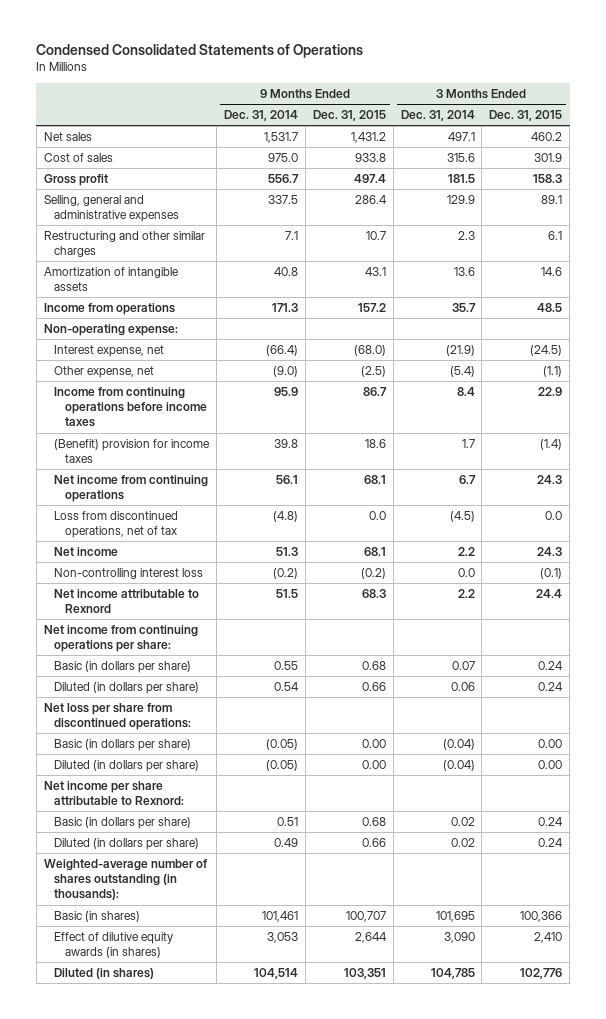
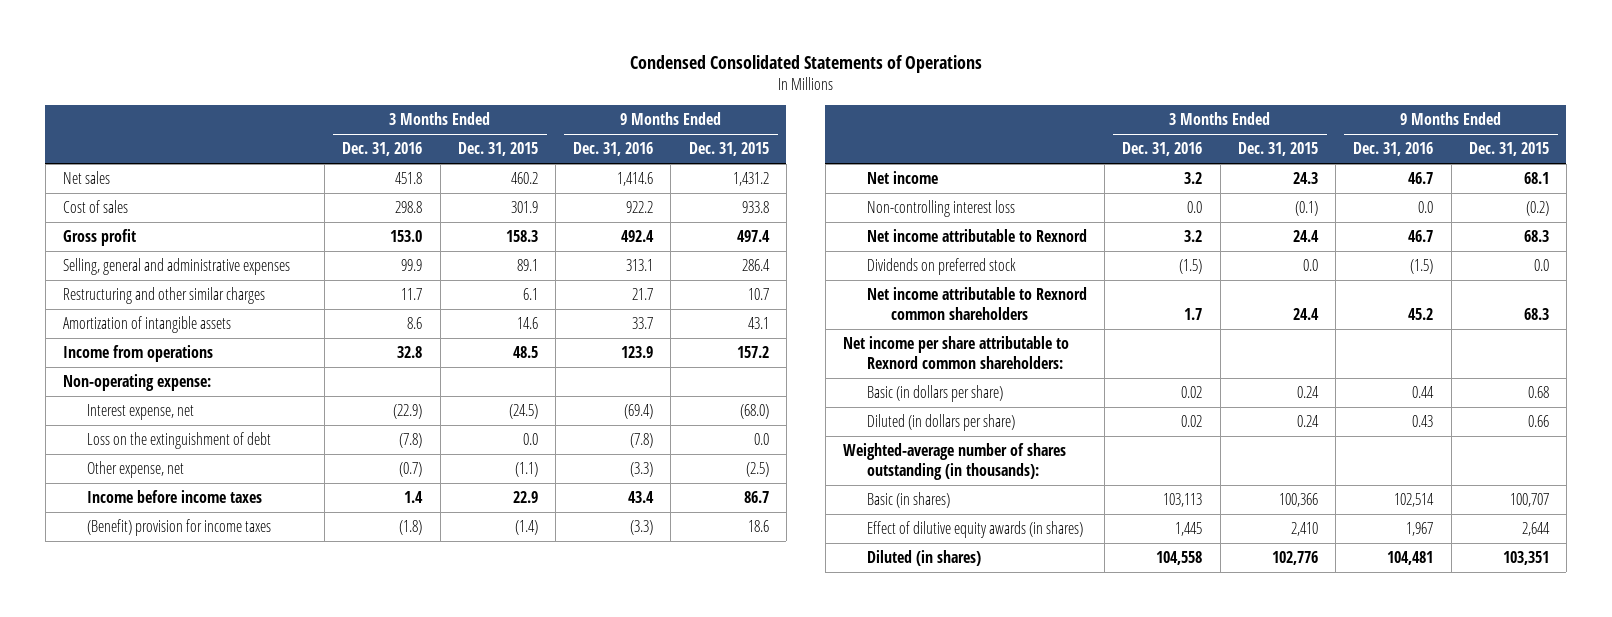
[224,110,299,122] Dec. 31, 2014 -> none
[400,110,475,122] Dec. 31, 2014 -> none
none -> [342,142,423,157] Dec. 31, 2016
none -> [573,142,654,157] Dec. 31, 2016
none -> [86,431,271,449] Loss on the extinguishment of debt
[54,386,208,428] Income from continuing operations before income taxes -> [86,489,262,503] Income before income taxes
[54,474,209,503] Net income from continuing operations -> none
[54,510,179,539] Loss from discontinued operations, net of tax -> none
[43,624,198,653] Net income from continuing operations per share: -> none
[54,660,192,673] Basic (in dollars per share) -> none
[54,681,200,694] Diluted (in dollars per share) -> none
[43,702,192,731] Net loss per share from discontinued operations: -> none
[54,738,192,751] Basic (in dollars per share) -> none
[54,759,200,772] Diluted (in dollars per share) -> none
none -> [866,257,1016,275] Dividends on preferred stock
none -> [866,286,1087,320] Net income attributable to Rexnord common shareholders
[43,780,185,806] Net income per share attributable to Rexnord: -> [842,335,1069,369] Net income per share attributable to Rexnord common shareholders:

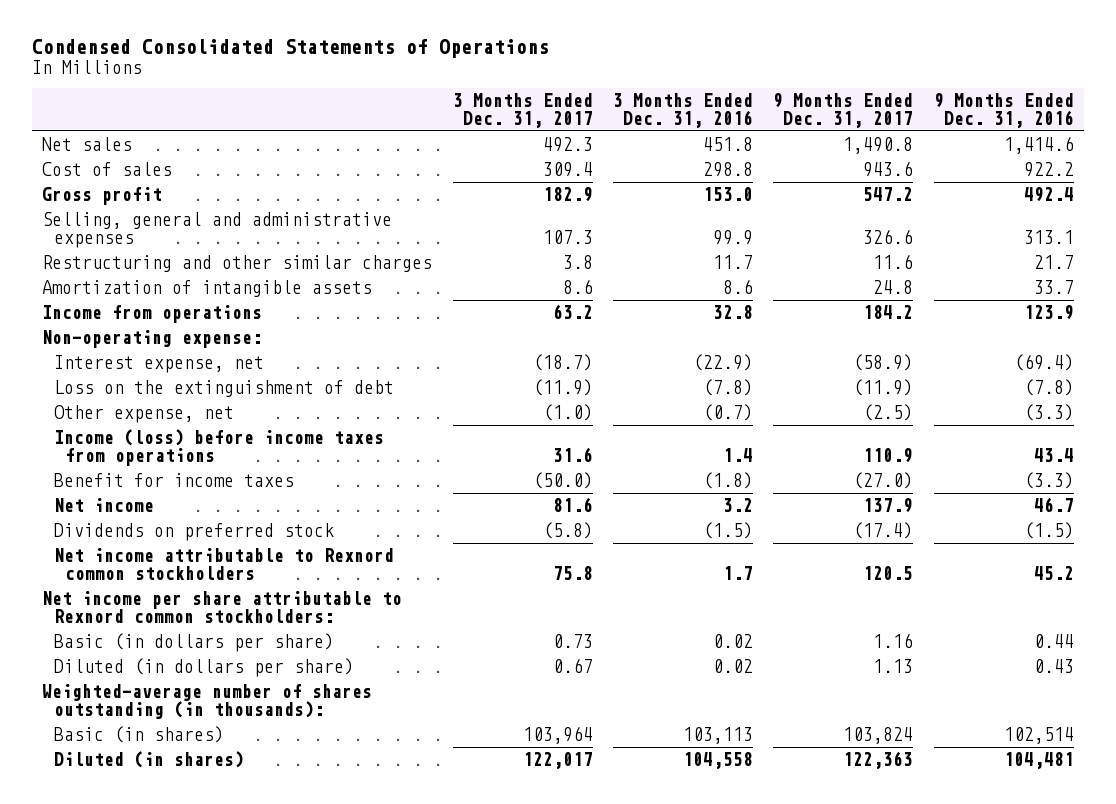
[457,142,538,157] Dec. 31, 2015 -> none
[688,142,769,157] Dec. 31, 2015 -> none
none -> [452,92,593,129] 3 Months Ended Dec. 31, 2017
none -> [773,92,914,129] 9 Months Ended Dec. 31, 2017
[86,489,262,503] Income before income taxes -> [53,429,384,467] Income (loss) before income taxes from operations
[86,518,271,536] (Benefit) provision for income taxes -> [53,473,294,488] Benefit for income taxes
[866,199,1015,217] Non-controlling interest loss -> none
[866,228,1087,242] Net income attributable to Rexnord -> none
[866,286,1087,320] Net income attributable to Rexnord common shareholders -> [53,548,394,581] Net income attributable to Rexnord common stockholders
[842,335,1069,369] Net income per share attributable to Rexnord common shareholders: -> [42,591,403,624] Net income per share attributable to Rexnord common stockholders:
[866,520,1083,538] Effect of dilutive equity awards (in shares) -> none

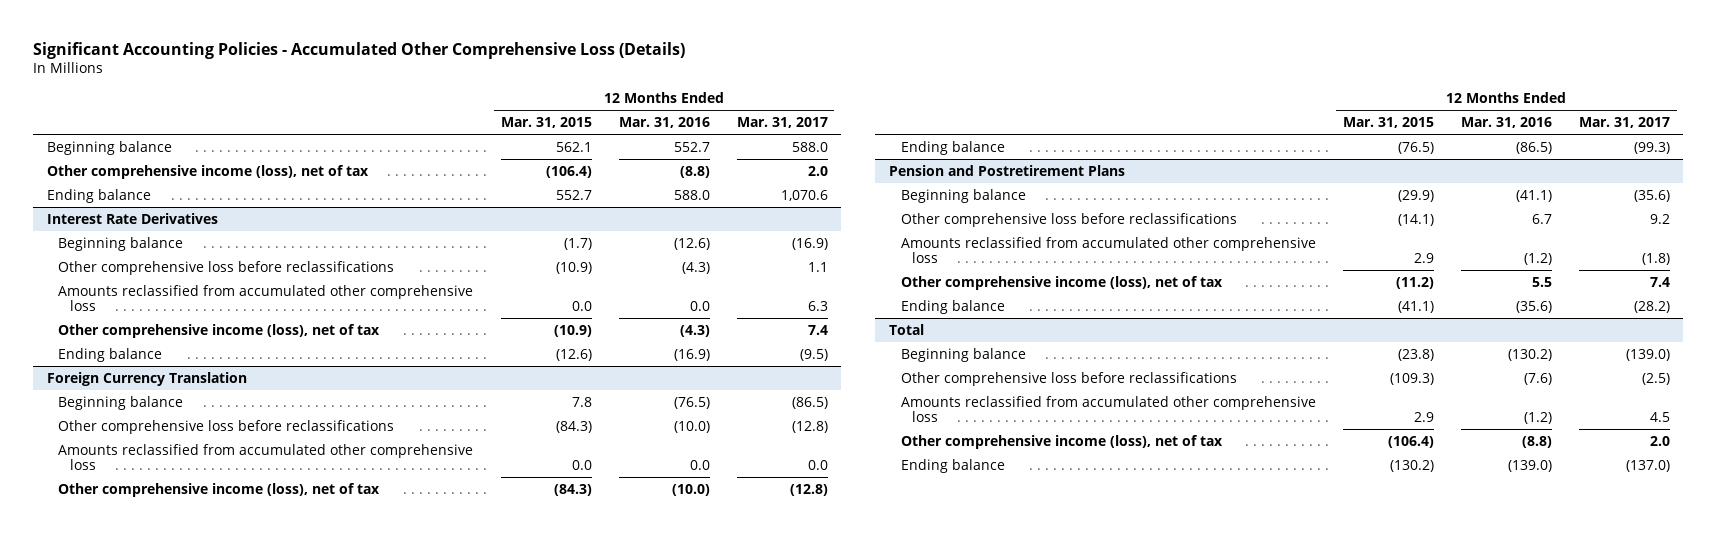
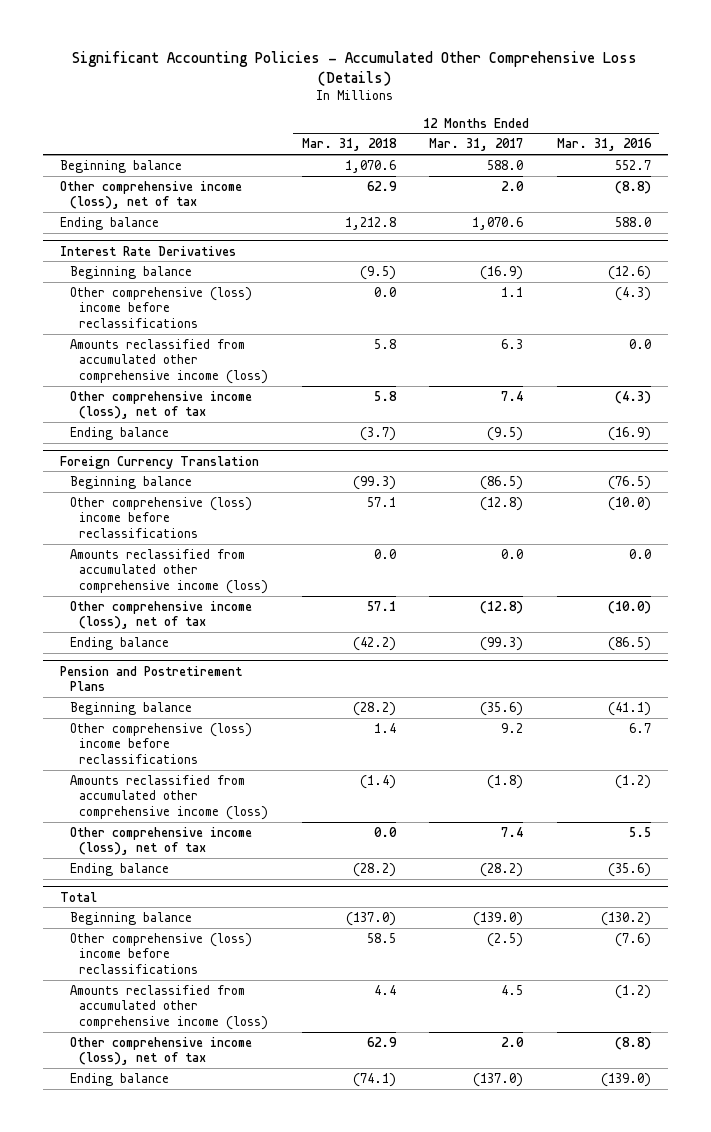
[500,117,592,129] Mar. 31, 2015 -> none
none -> [301,138,397,152] Mar. 31, 2018
[58,260,395,275] Other comprehensive loss before reclassifications -> [69,286,252,329] Other comprehensive (loss) income before reclassifications
[58,284,474,312] Amounts reclassified from accumulated other comprehensive loss -> [69,338,269,385] Amounts reclassified from accumulated other comprehensive income (loss)
[58,419,395,434] Other comprehensive loss before reclassifications -> [69,496,252,539] Other comprehensive (loss) income before reclassifications
[58,443,474,471] Amounts reclassified from accumulated other comprehensive loss -> [69,548,269,595] Amounts reclassified from accumulated other comprehensive income (loss)
[900,212,1237,227] Other comprehensive loss before reclassifications -> [69,722,252,765] Other comprehensive (loss) income before reclassifications
[900,236,1316,264] Amounts reclassified from accumulated other comprehensive loss -> [69,774,269,821] Amounts reclassified from accumulated other comprehensive income (loss)
[900,371,1237,386] Other comprehensive loss before reclassifications -> [69,932,252,975] Other comprehensive (loss) income before reclassifications
[900,395,1316,423] Amounts reclassified from accumulated other comprehensive loss -> [69,984,269,1031] Amounts reclassified from accumulated other comprehensive income (loss)

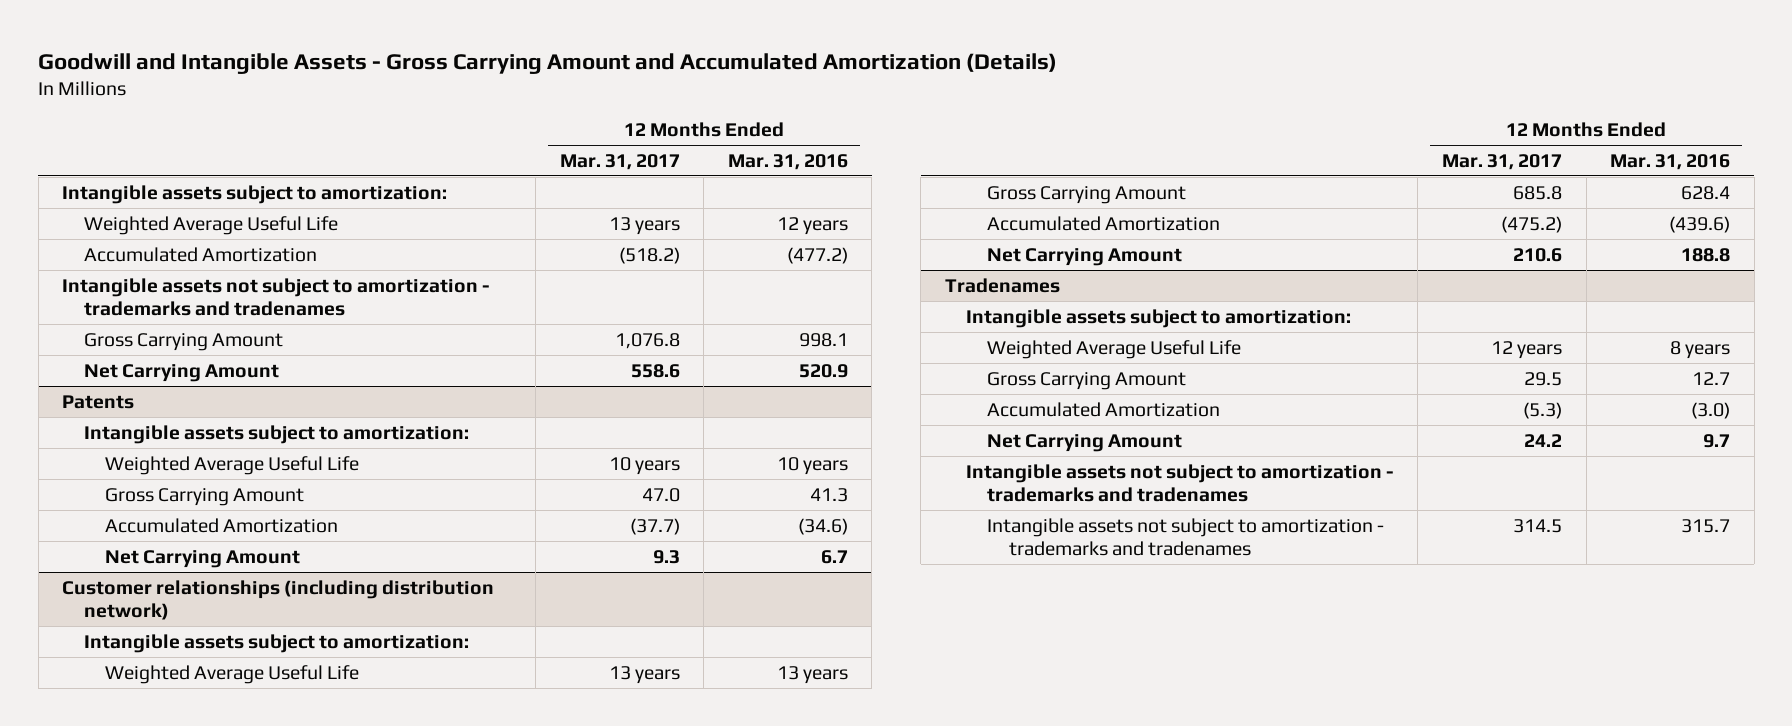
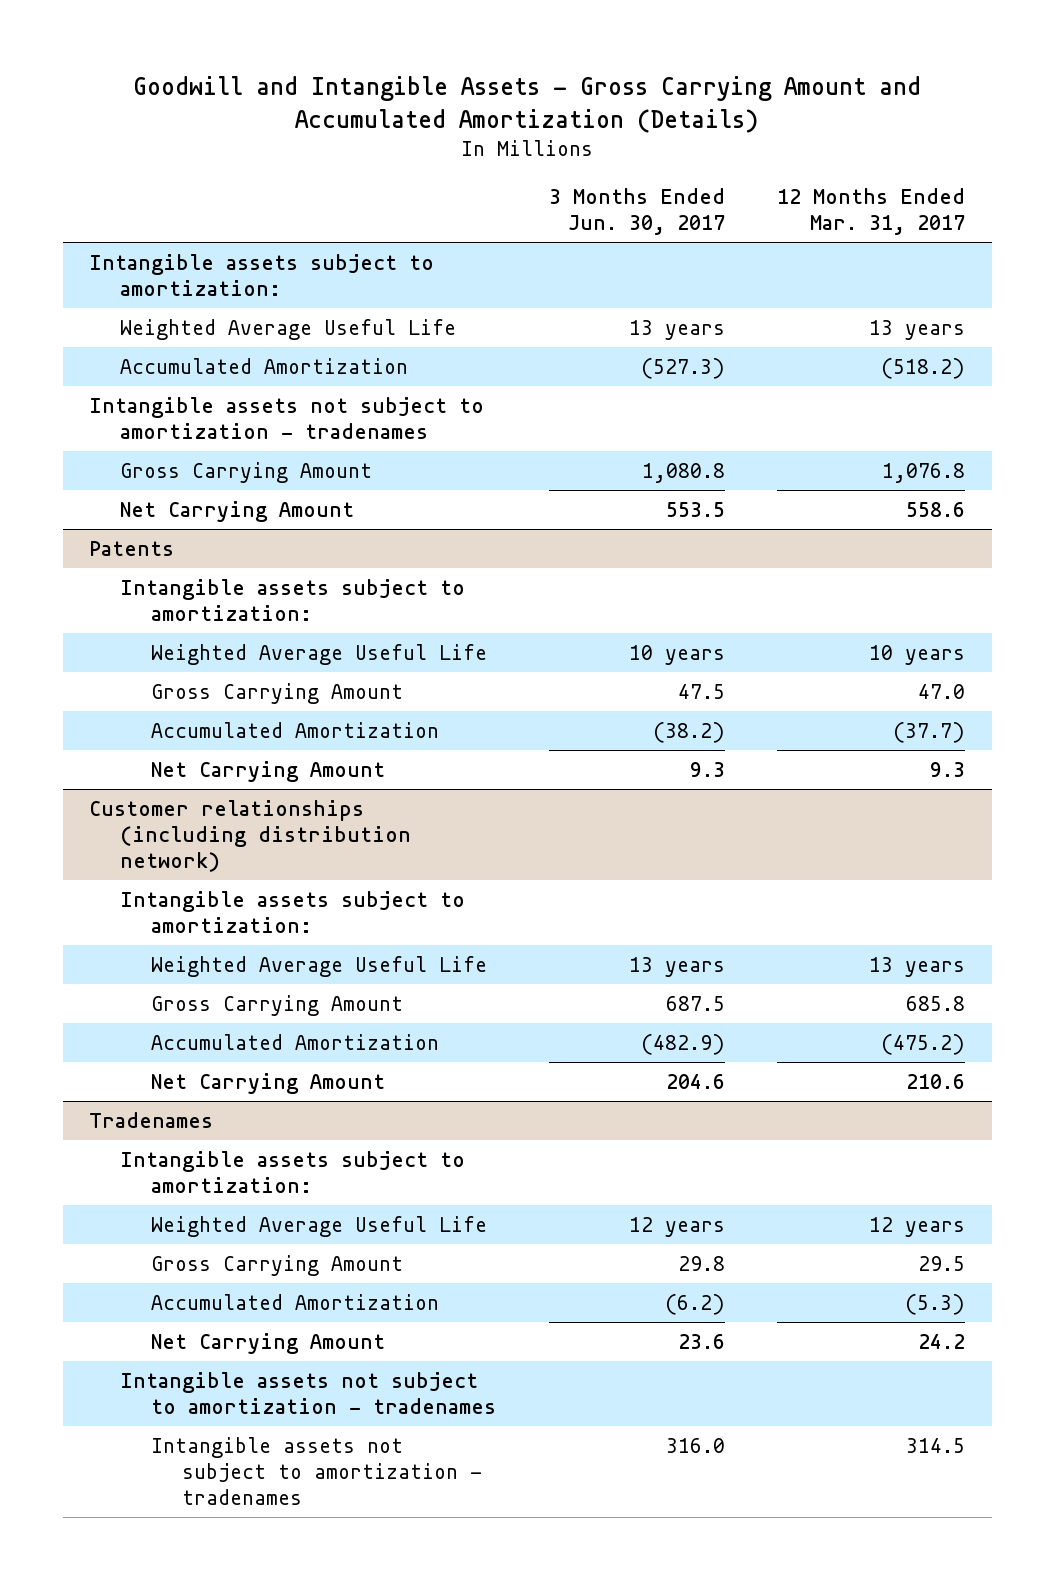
[727,153,848,170] Mar. 31, 2016 -> none
none -> [548,187,725,236] 3 Months Ended Jun. 30, 2017
[62,277,491,316] Intangible assets not subject to amortization - trademarks and tradenames -> [88,396,484,439] Intangible assets not subject to amortization - tradenames
[965,463,1394,502] Intangible assets not subject to amortization - trademarks and tradenames -> [120,1371,497,1414] Intangible assets not subject to amortization - tradenames
[987,517,1385,556] Intangible assets not subject to amortization - trademarks and tradenames -> [151,1436,483,1505] Intangible assets not subject to amortization - tradenames

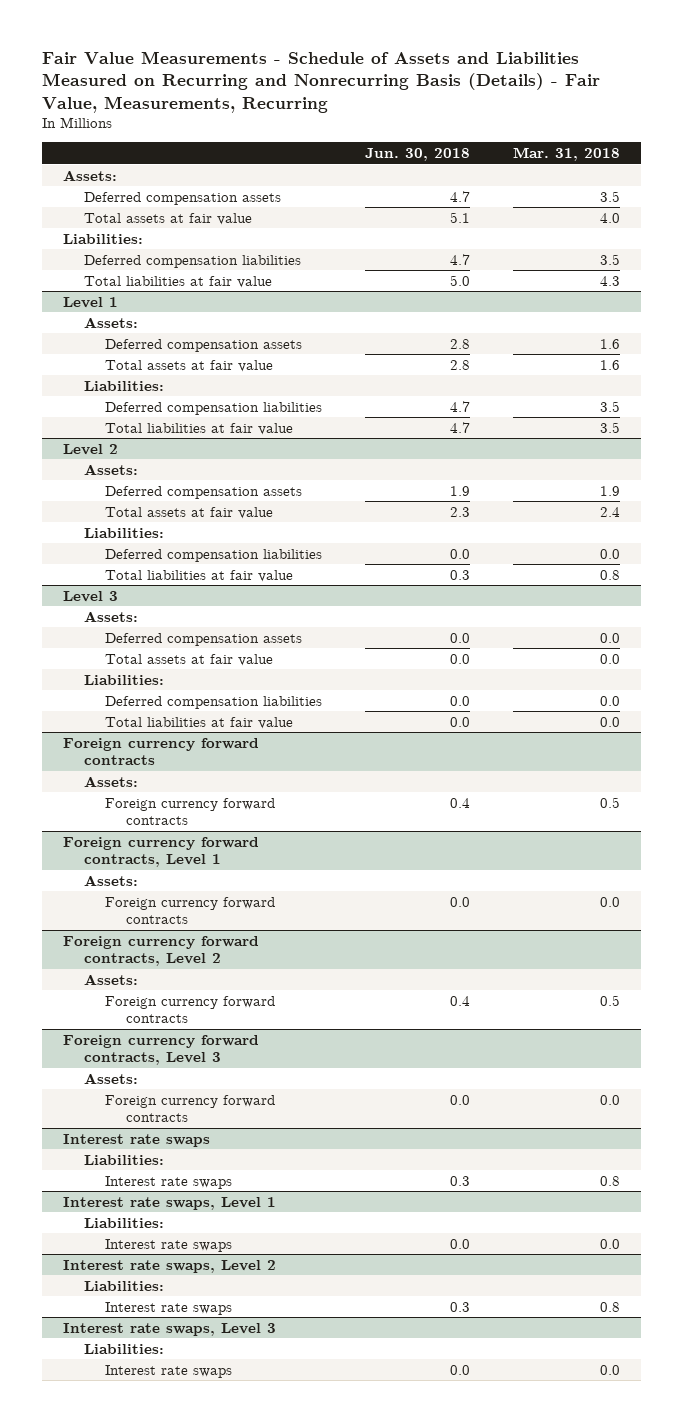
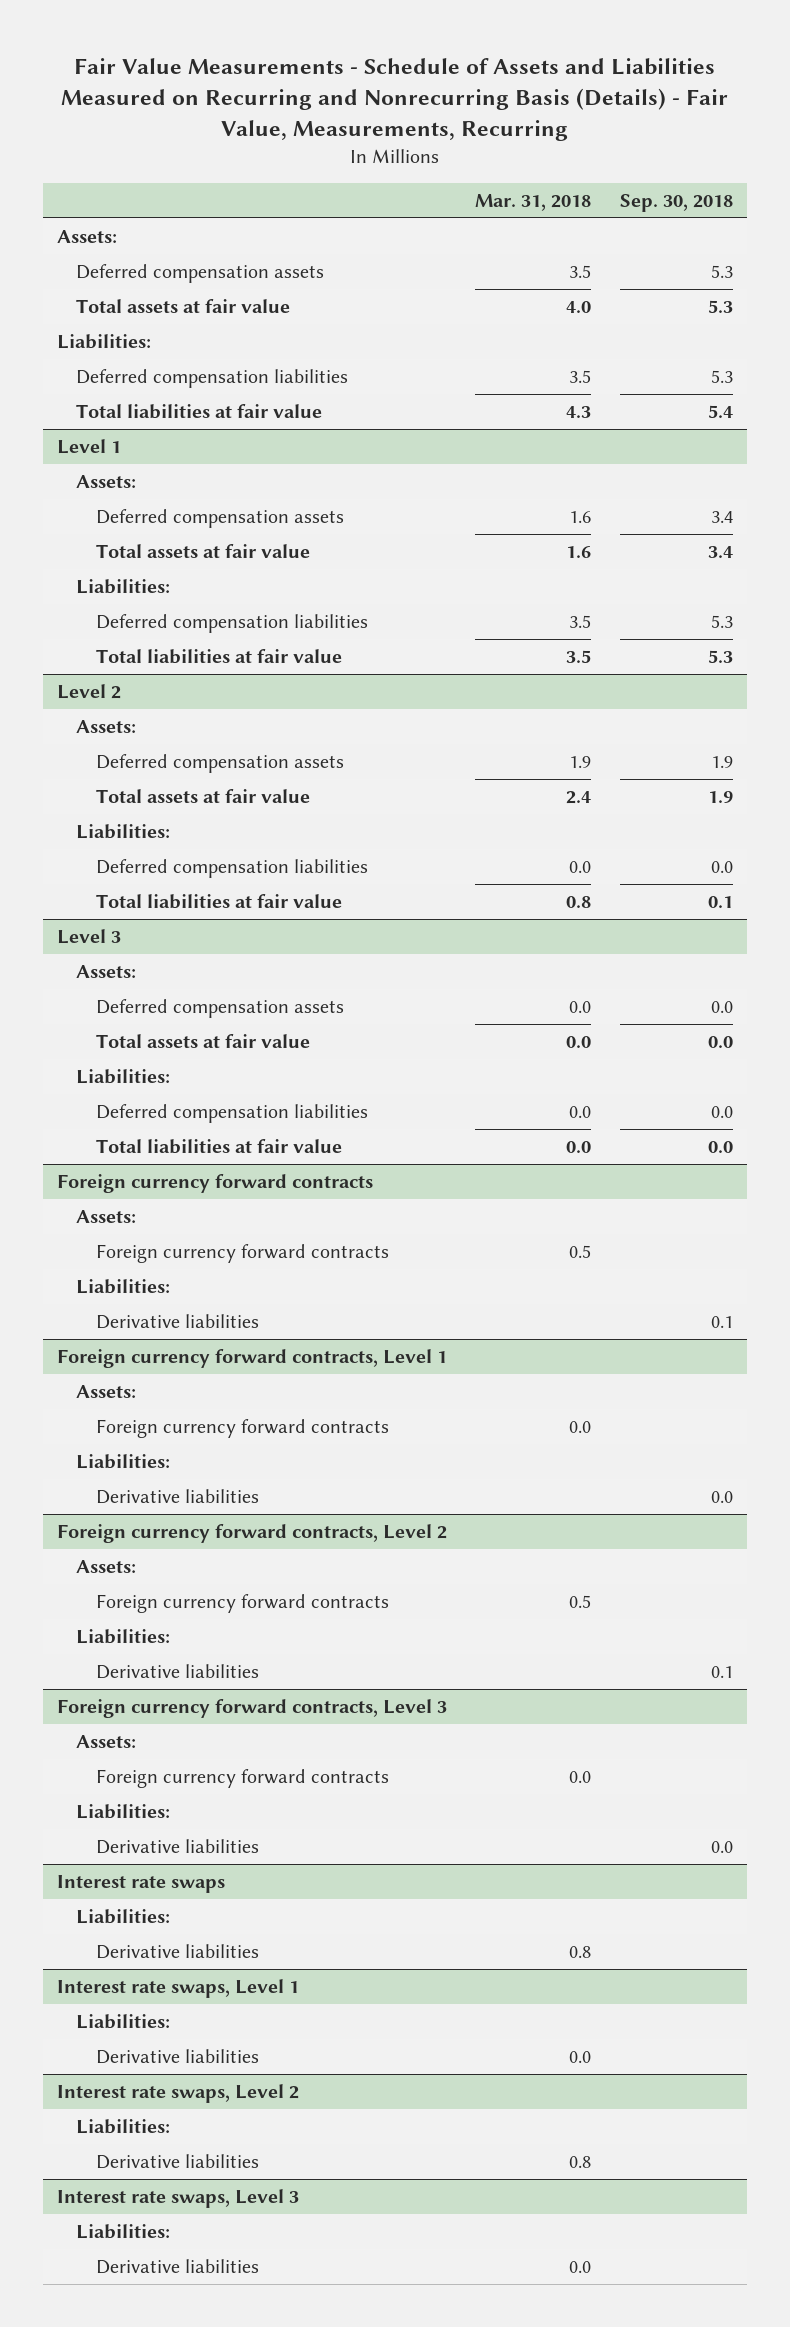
[364,148,470,162] Jun. 30, 2018 -> none
none -> [619,193,733,212] Sep. 30, 2018
none -> [76,1278,171,1294] Liabilities:
none -> [95,1313,259,1329] Derivative liabilities
none -> [76,1453,171,1469] Liabilities:
none -> [95,1488,259,1504] Derivative liabilities
none -> [76,1628,171,1644] Liabilities:
none -> [95,1663,259,1679] Derivative liabilities
none -> [76,1803,171,1819] Liabilities:
none -> [95,1838,259,1854] Derivative liabilities
[104,1175,232,1189] Interest rate swaps -> [95,1943,259,1959] Derivative liabilities
[104,1238,232,1252] Interest rate swaps -> [95,2048,259,2064] Derivative liabilities
[104,1301,232,1315] Interest rate swaps -> [95,2153,259,2169] Derivative liabilities
[104,1364,232,1378] Interest rate swaps -> [95,2258,259,2274] Derivative liabilities

